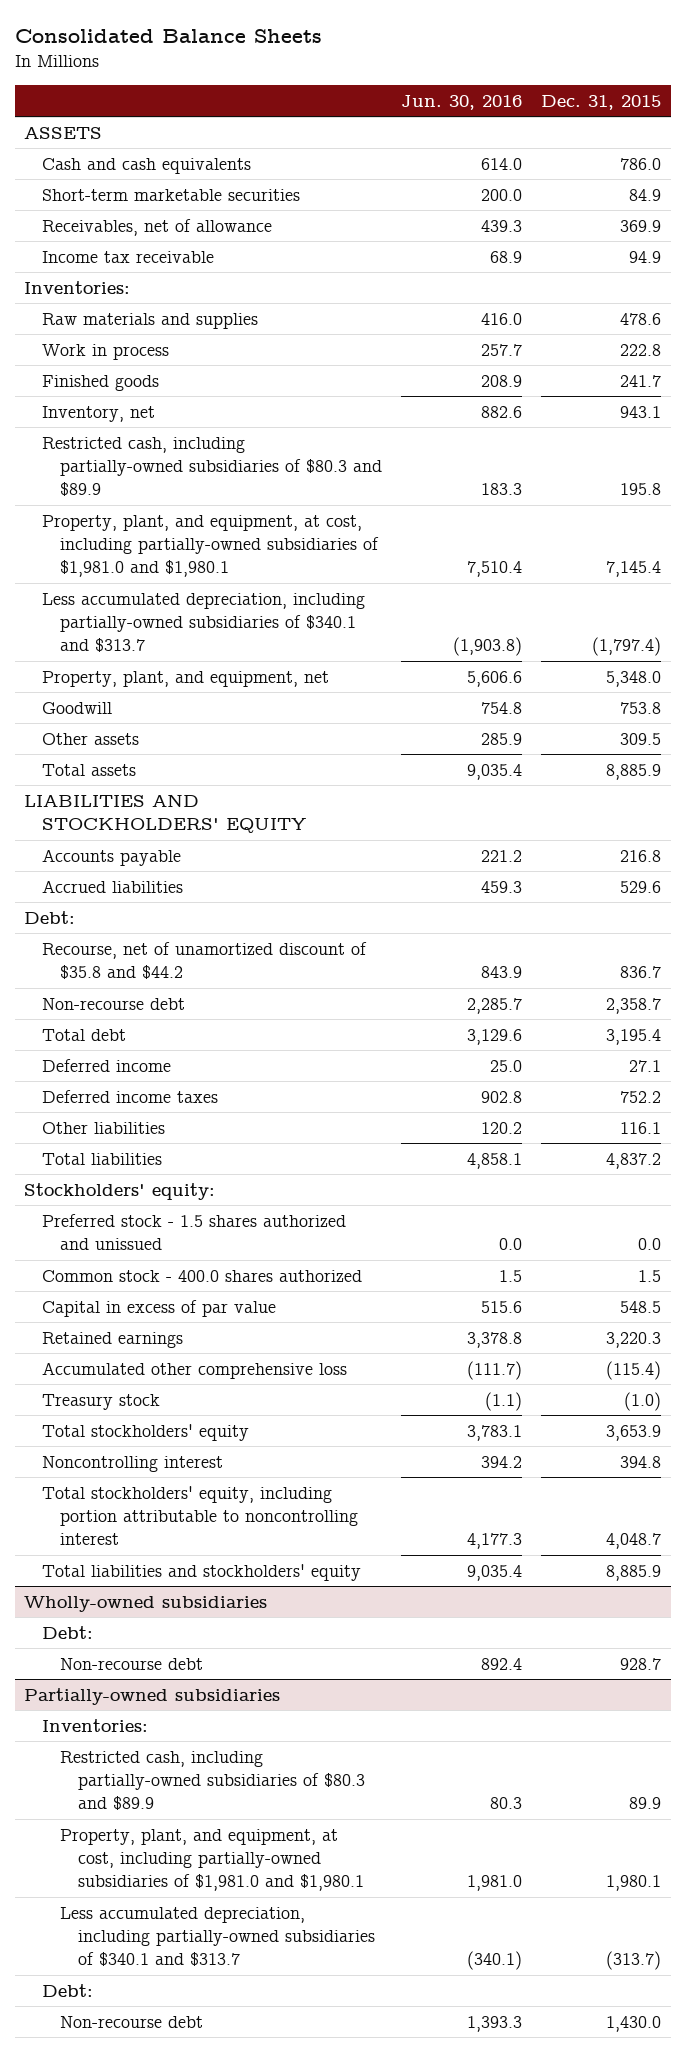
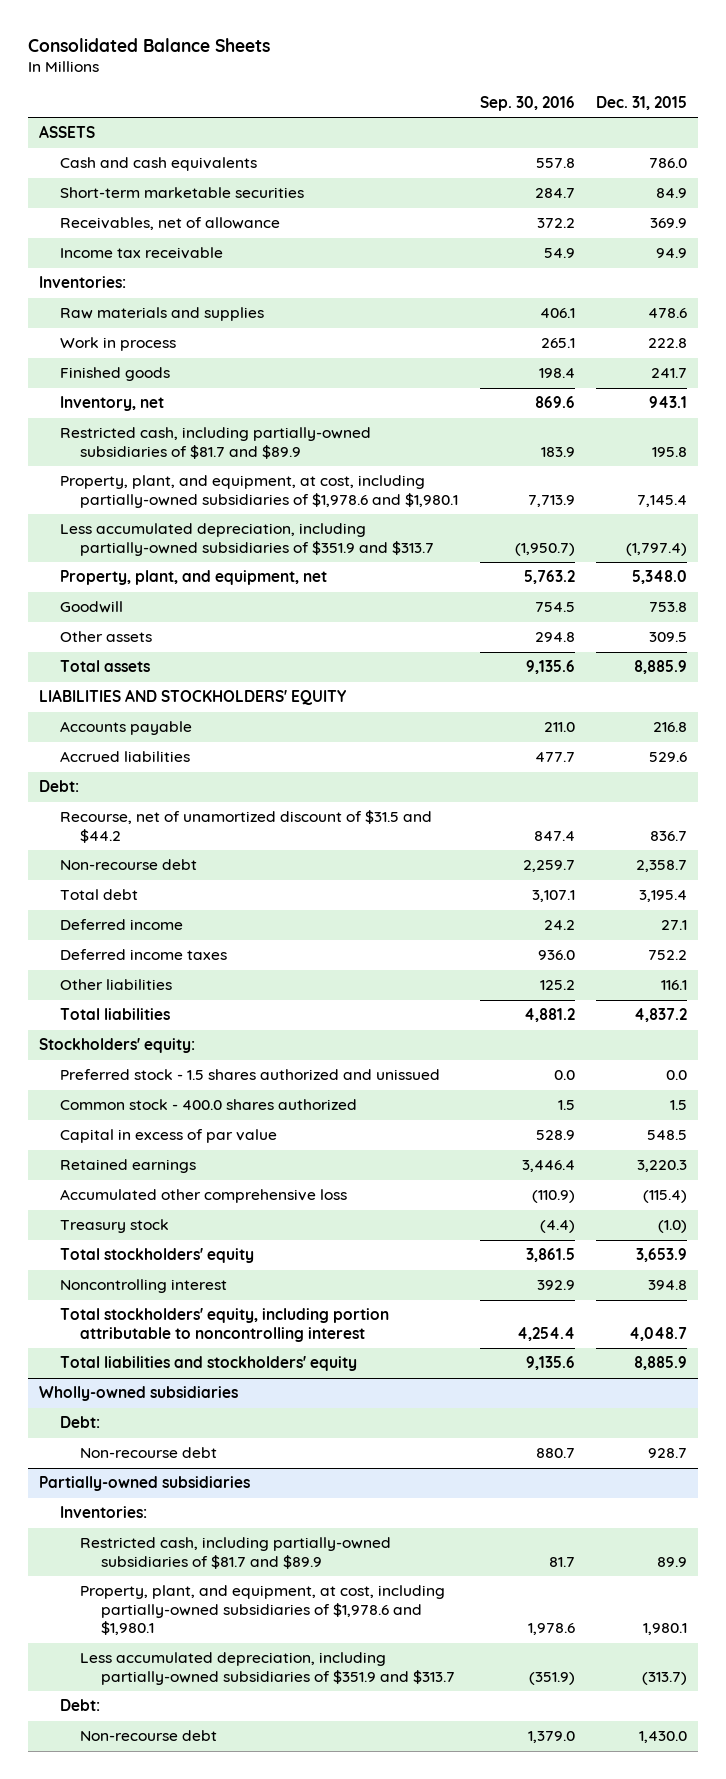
[401,94,523,110] Jun. 30, 2016 -> none
none -> [479,95,575,111] Sep. 30, 2016
[42,436,382,497] Restricted cash, including partially-owned subsidiaries of $80.3 and $89.9 -> [59,427,371,459] Restricted cash, including partially-owned subsidiaries of $81.7 and $89.9
[42,514,379,578] Property, plant, and equipment, at cost, including partially-owned subsidiaries of $1,981.0 and $1,980.1 -> [59,475,459,508] Property, plant, and equipment, at cost, including partially-owned subsidiaries of $1,978.6 and $1,980.1
[42,592,366,653] Less accumulated depreciation, including partially-owned subsidiaries of $340.1 and $313.7 -> [59,523,435,556] Less accumulated depreciation, including partially-owned subsidiaries of $351.9 and $313.7
[42,941,368,979] Recourse, net of unamortized discount of $35.8 and $44.2 -> [59,810,432,843] Recourse, net of unamortized discount of $31.5 and $44.2
[59,1750,365,1811] Restricted cash, including partially-owned subsidiaries of $80.3 and $89.9 -> [80,1537,392,1569] Restricted cash, including partially-owned subsidiaries of $81.7 and $89.9
[59,1828,364,1892] Property, plant, and equipment, at cost, including partially-owned subsidiaries of $1,981.0 and $1,980.1 -> [80,1585,446,1636] Property, plant, and equipment, at cost, including partially-owned subsidiaries of $1,978.6 and $1,980.1
[59,1906,375,1967] Less accumulated depreciation, including partially-owned subsidiaries of $340.1 and $313.7 -> [80,1652,456,1685] Less accumulated depreciation, including partially-owned subsidiaries of $351.9 and $313.7

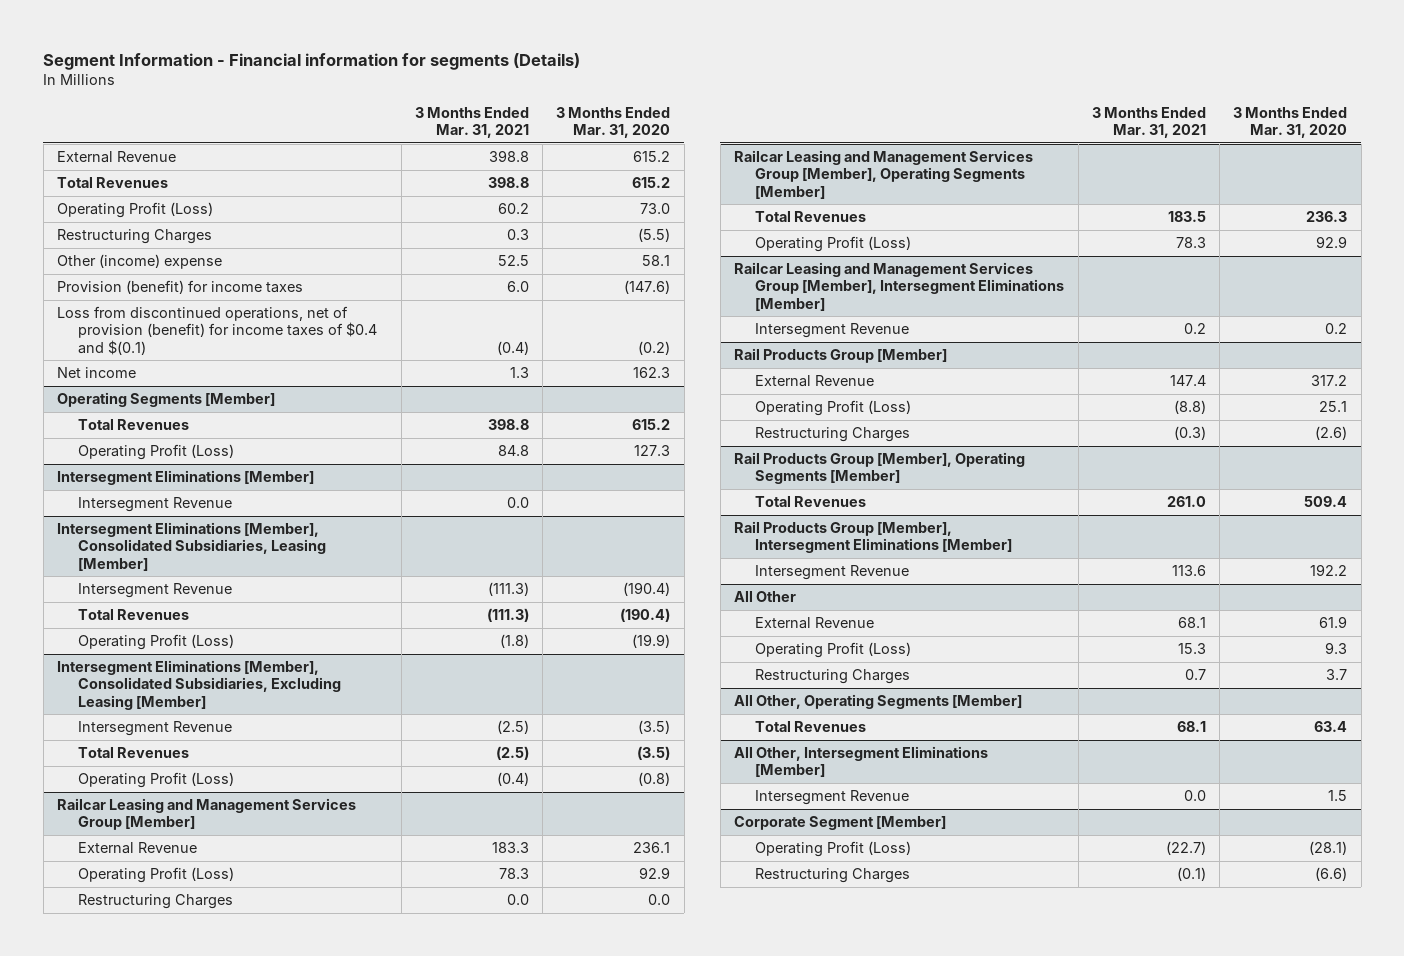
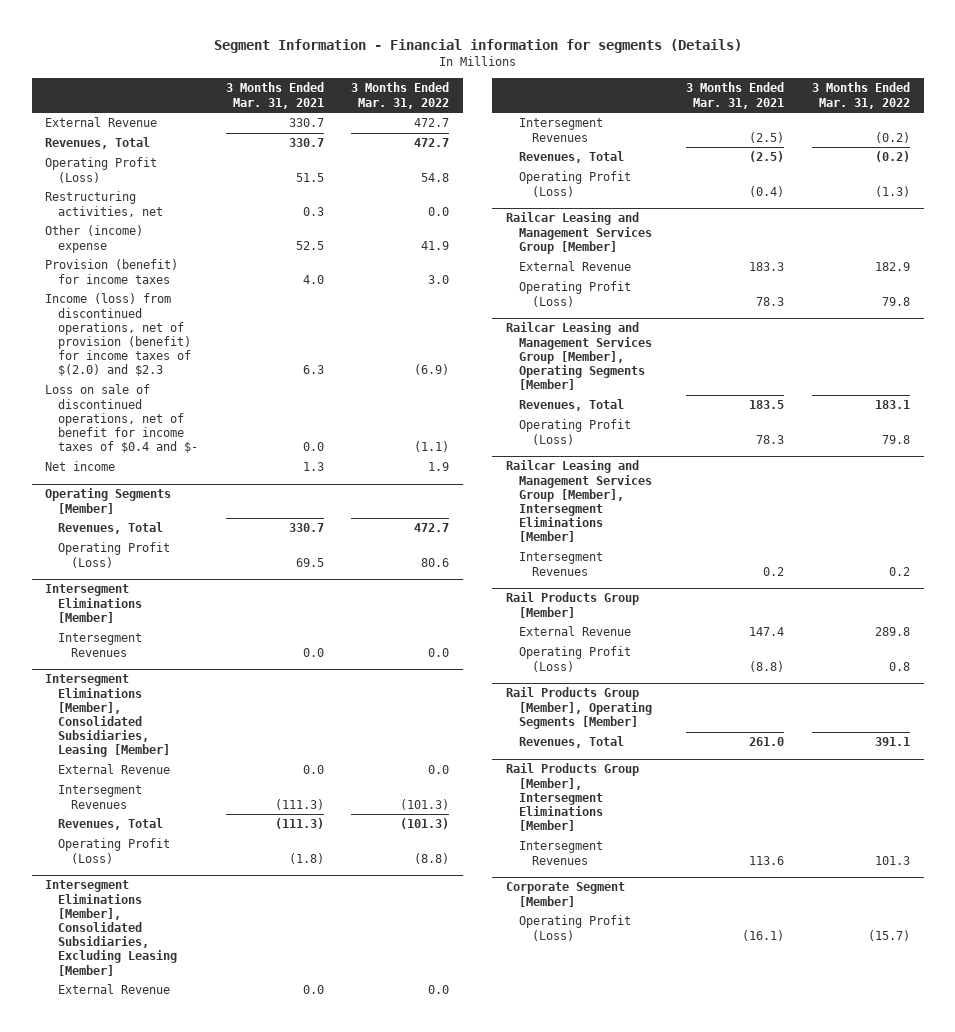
[556,107,671,139] 3 Months Ended Mar. 31, 2020 -> none
none -> [351,82,450,109] 3 Months Ended Mar. 31, 2022
[488,150,529,163] 398.8 -> [288,118,324,128] 330.7
[56,177,168,189] Total Revenues -> [45,137,151,150] Revenues, Total
[487,177,529,189] 398.8 -> [288,138,324,148] 330.7
[497,203,529,215] 60.2 -> [295,172,324,182] 51.5
[56,229,212,245] Restructuring Charges -> [45,191,164,217] Restructuring activities, net
[506,281,529,293] 6.0 -> [302,274,324,284] 4.0
[56,306,378,355] Loss from discontinued operations, net of provision (benefit) for income taxes of $0.4 and $(0.1) -> [45,293,192,377] Income (loss) from discontinued operations, net of provision (benefit) for income taxes of $(2.0) and $2.3
[496,340,529,355] (0.4) -> [302,365,324,375] 6.3
none -> [45,384,199,454] Loss on sale of discontinued operations, net of benefit for income taxes of $0.4 and $-
[78,419,190,431] Total Revenues -> [58,522,164,535] Revenues, Total
[487,419,529,431] 398.8 -> [288,523,324,533] 330.7
[497,445,529,457] 84.8 -> [295,557,324,567] 69.5
[78,497,233,513] Intersegment Revenue -> [58,633,143,657] Intersegment Revenues
none -> [58,764,171,775] External Revenue
[78,583,233,599] Intersegment Revenue -> [58,785,143,809] Intersegment Revenues
[78,609,190,621] Total Revenues -> [58,818,164,831] Revenues, Total
none -> [58,984,171,995] External Revenue
[78,721,233,737] Intersegment Revenue -> [518,118,603,142] Intersegment Revenues
[78,747,190,759] Total Revenues -> [518,151,624,164] Revenues, Total
[78,894,234,910] Restructuring Charges -> none
[755,211,867,223] Total Revenues -> [518,399,624,412] Revenues, Total
[755,323,910,339] Intersegment Revenue -> [518,552,603,576] Intersegment Revenues
[755,427,911,443] Restructuring Charges -> none
[755,496,867,508] Total Revenues -> [518,736,624,749] Revenues, Total
[734,591,797,603] All Other -> none
[755,617,875,630] External Revenue -> none
[755,642,912,659] Operating Profit (Loss) -> none
[755,669,911,685] Restructuring Charges -> none
[734,694,1023,710] All Other, Operating Segments [Member] -> none
[755,721,867,733] Total Revenues -> none
[734,746,989,778] All Other, Intersegment Eliminations [Member] -> none
[755,790,910,806] Intersegment Revenue -> none
[755,565,910,581] Intersegment Revenue -> [518,841,603,865] Intersegment Revenues
[755,868,911,884] Restructuring Charges -> none
[1165,841,1206,856] (22.7) -> [742,929,785,941] (16.1)

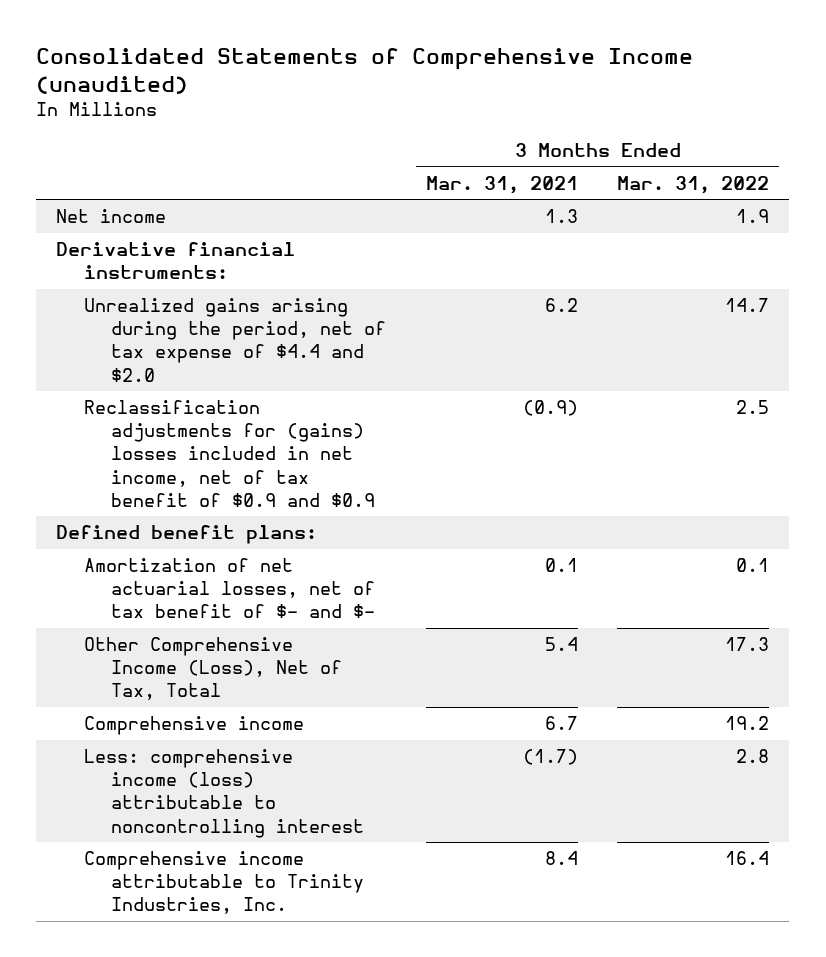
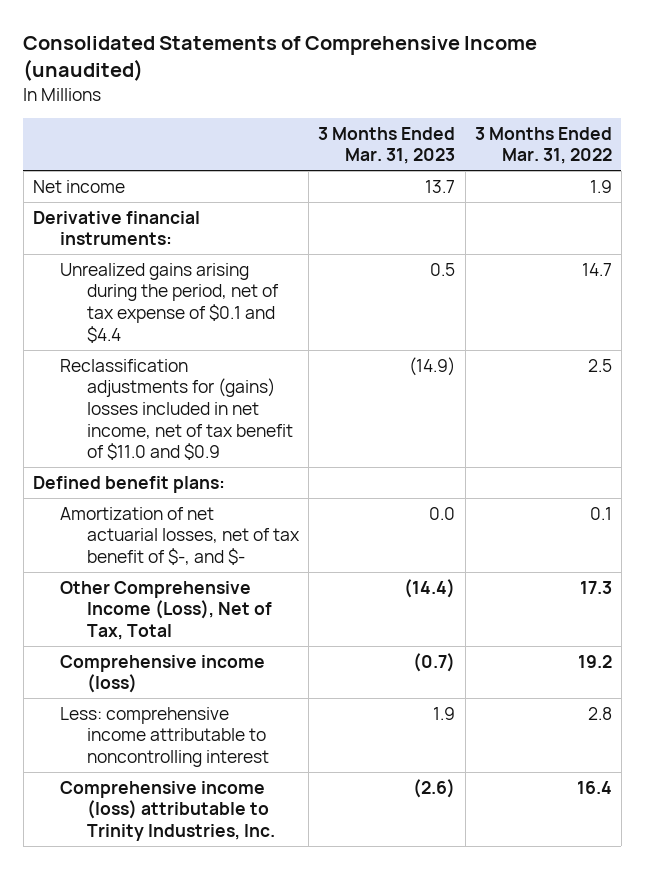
[425,175,578,194] Mar. 31, 2021 -> none
none -> [318,126,456,165] 3 Months Ended Mar. 31, 2023
[83,298,387,382] Unrealized gains arising during the period, net of tax expense of $4.4 and $2.0 -> [60,262,280,343] Unrealized gains arising during the period, net of tax expense of $0.1 and $4.4
[83,400,376,507] Reclassification adjustments for (gains) losses included in net income, net of tax benefit of $0.9 and $0.9 -> [60,358,294,461] Reclassification adjustments for (gains) losses included in net income, net of tax benefit of $11.0 and $0.9
[83,558,376,619] Amortization of net actuarial losses, net of tax benefit of $- and $- -> [60,506,301,566] Amortization of net actuarial losses, net of tax benefit of $-, and $-
[83,716,304,736] Comprehensive income -> [60,654,266,694] Comprehensive income (loss)
[83,749,365,838] Less: comprehensive income (loss) attributable to noncontrolling interest -> [60,706,270,768] Less: comprehensive income attributable to noncontrolling interest
[83,851,365,915] Comprehensive income attributable to Trinity Industries, Inc. -> [60,780,276,842] Comprehensive income (loss) attributable to Trinity Industries, Inc.

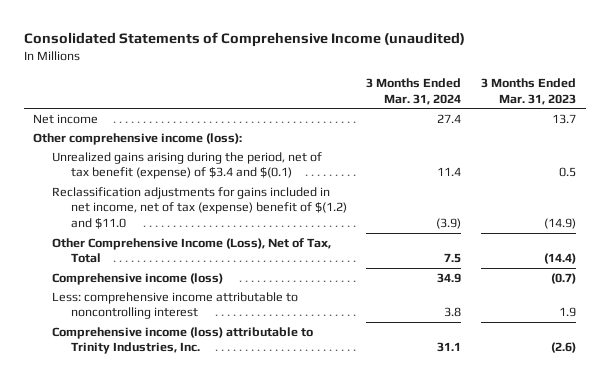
[474,126,612,165] 3 Months Ended Mar. 31, 2022 -> none
none -> [366,77,462,105] 3 Months Ended Mar. 31, 2024
[33,210,201,246] Derivative financial instruments: -> none
[33,475,226,493] Defined benefit plans: -> none
[60,506,301,566] Amortization of net actuarial losses, net of tax benefit of $-, and $- -> none
none -> [33,132,243,145] Other comprehensive income (loss):
[60,262,280,343] Unrealized gains arising during the period, net of tax expense of $0.1 and $4.4 -> [51,151,322,180] Unrealized gains arising during the period, net of tax benefit (expense) of $3.4 and $(0.1)
[60,358,294,461] Reclassification adjustments for (gains) losses included in net income, net of tax benefit of $11.0 and $0.9 -> [51,186,347,230] Reclassification adjustments for gains included in net income, net of tax (expense) benefit of $(1.2) and $11.0

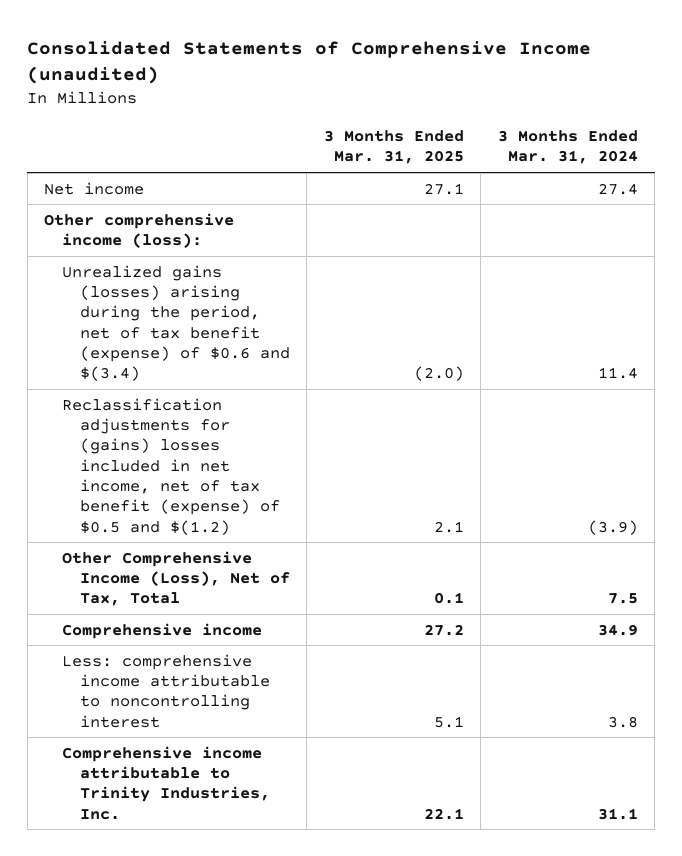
[480,77,576,105] 3 Months Ended Mar. 31, 2023 -> none
none -> [323,130,464,165] 3 Months Ended Mar. 31, 2025
[51,151,322,180] Unrealized gains arising during the period, net of tax benefit (expense) of $3.4 and $(0.1) -> [62,264,290,382] Unrealized gains (losses) arising during the period, net of tax benefit (expense) of $0.6 and $(3.4)
[51,186,347,230] Reclassification adjustments for gains included in net income, net of tax (expense) benefit of $(1.2) and $11.0 -> [62,397,280,535] Reclassification adjustments for (gains) losses included in net income, net of tax benefit (expense) of $0.5 and $(1.2)
[51,272,223,285] Comprehensive income (loss) -> [62,622,263,639] Comprehensive income
[51,326,313,355] Comprehensive income (loss) attributable to Trinity Industries, Inc. -> [62,745,270,820] Comprehensive income attributable to Trinity Industries, Inc.

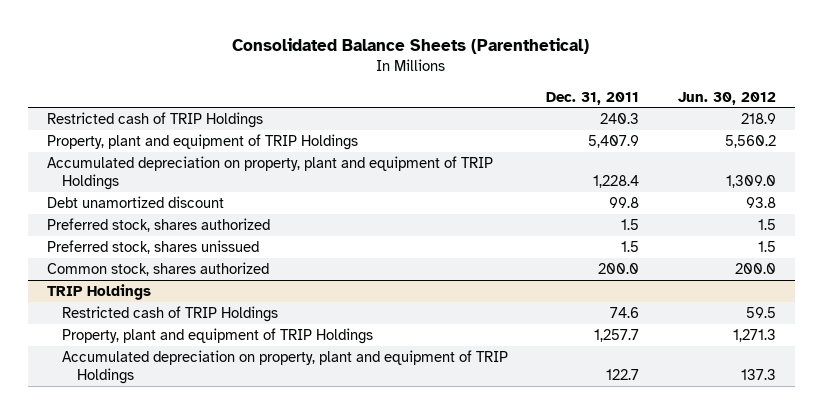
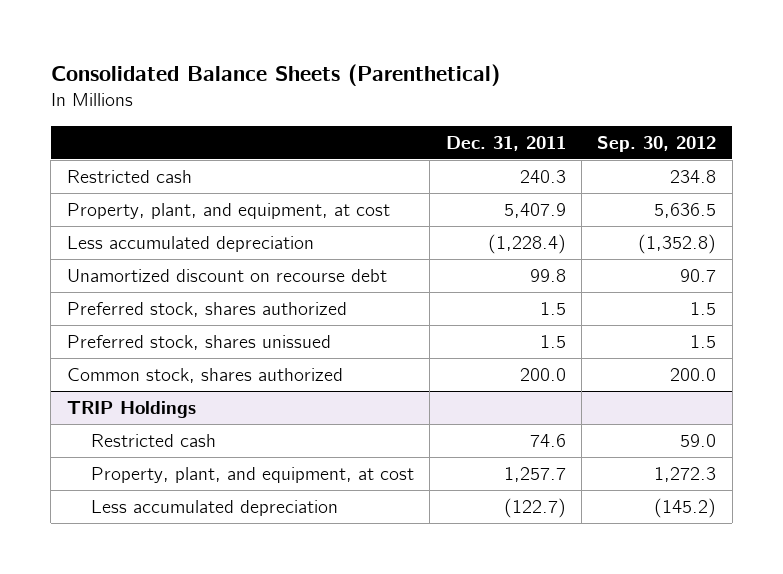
[677,91,776,105] Jun. 30, 2012 -> none
none -> [597,135,717,152] Sep. 30, 2012
[47,155,494,190] Accumulated depreciation on property, plant and equipment of TRIP Holdings -> none
[47,111,264,128] Restricted cash of TRIP Holdings -> [66,170,192,184] Restricted cash
[47,133,359,150] Property, plant and equipment of TRIP Holdings -> [66,203,390,220] Property, plant, and equipment, at cost
none -> [66,236,314,253] Less accumulated depreciation
[47,195,225,208] Debt unamortized discount -> [66,269,387,283] Unamortized discount on recourse debt
[62,349,509,384] Accumulated depreciation on property, plant and equipment of TRIP Holdings -> none
[62,305,279,322] Restricted cash of TRIP Holdings -> [91,434,217,448] Restricted cash
[62,327,374,344] Property, plant and equipment of TRIP Holdings -> [91,467,415,484] Property, plant, and equipment, at cost
none -> [91,500,339,517] Less accumulated depreciation

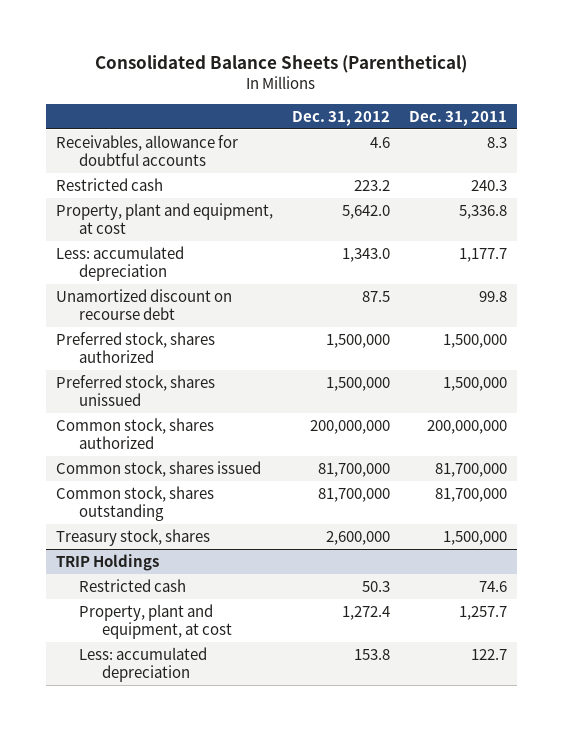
[597,135,717,152] Sep. 30, 2012 -> none
none -> [291,110,390,126] Dec. 31, 2012
none -> [55,134,238,166] Receivables, allowance for doubtful accounts
[66,203,390,220] Property, plant, and equipment, at cost -> [55,202,273,234] Property, plant and equipment, at cost
[503,203,566,219] 5,407.9 -> [459,204,508,219] 5,336.8
[66,236,314,253] Less accumulated depreciation -> [55,245,184,281] Less: accumulated depreciation
[487,234,566,255] (1,228.4) -> [459,247,508,262] 1,177.7
[539,302,566,316] 1.5 -> [443,333,508,348] 1,500,000
[539,335,566,349] 1.5 -> [443,376,508,391] 1,500,000
[519,368,566,382] 200.0 -> [427,419,508,434] 200,000,000
none -> [55,460,261,477] Common stock, shares issued
none -> [55,485,214,521] Common stock, shares outstanding
none -> [55,528,210,546] Treasury stock, shares
[91,467,415,484] Property, plant, and equipment, at cost -> [78,603,232,639] Property, plant and equipment, at cost
[91,500,339,517] Less accumulated depreciation -> [78,646,207,682] Less: accumulated depreciation
[503,498,566,519] (122.7) -> [471,648,508,660] 122.7

